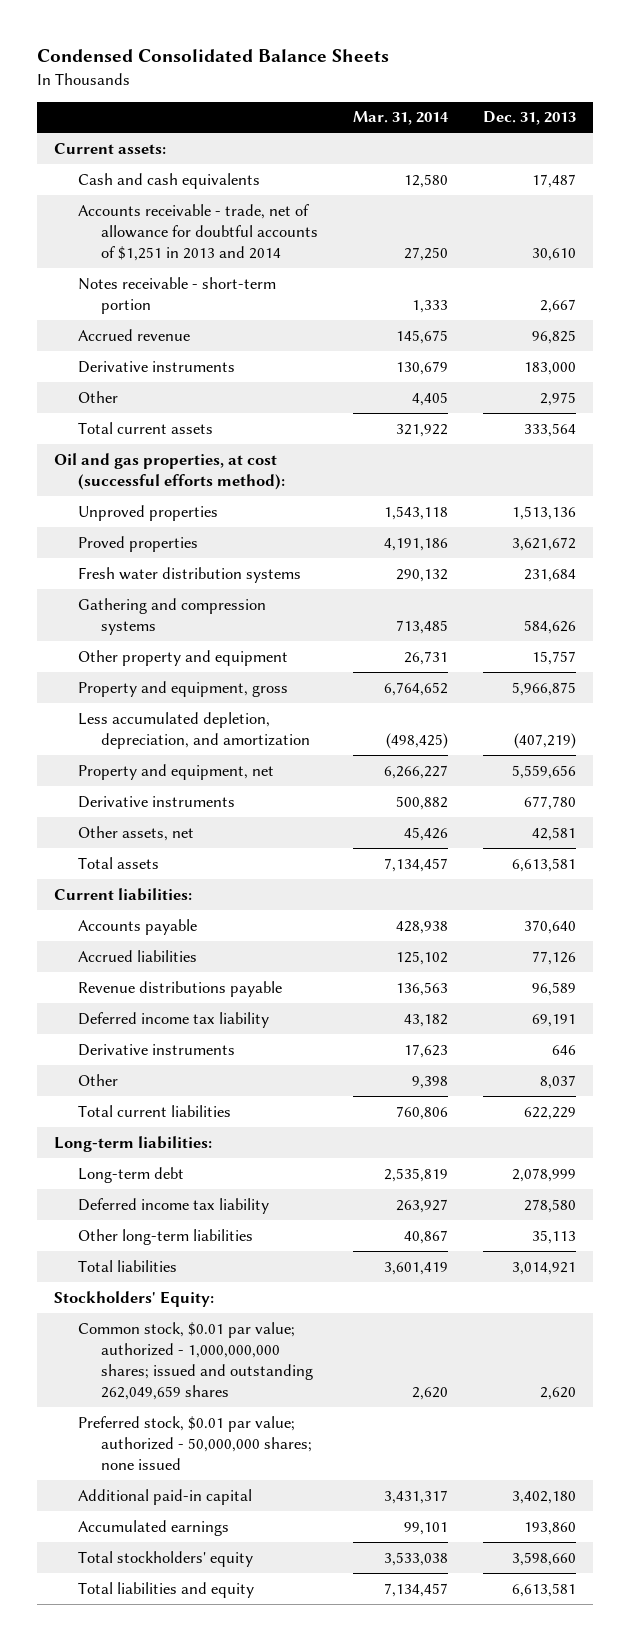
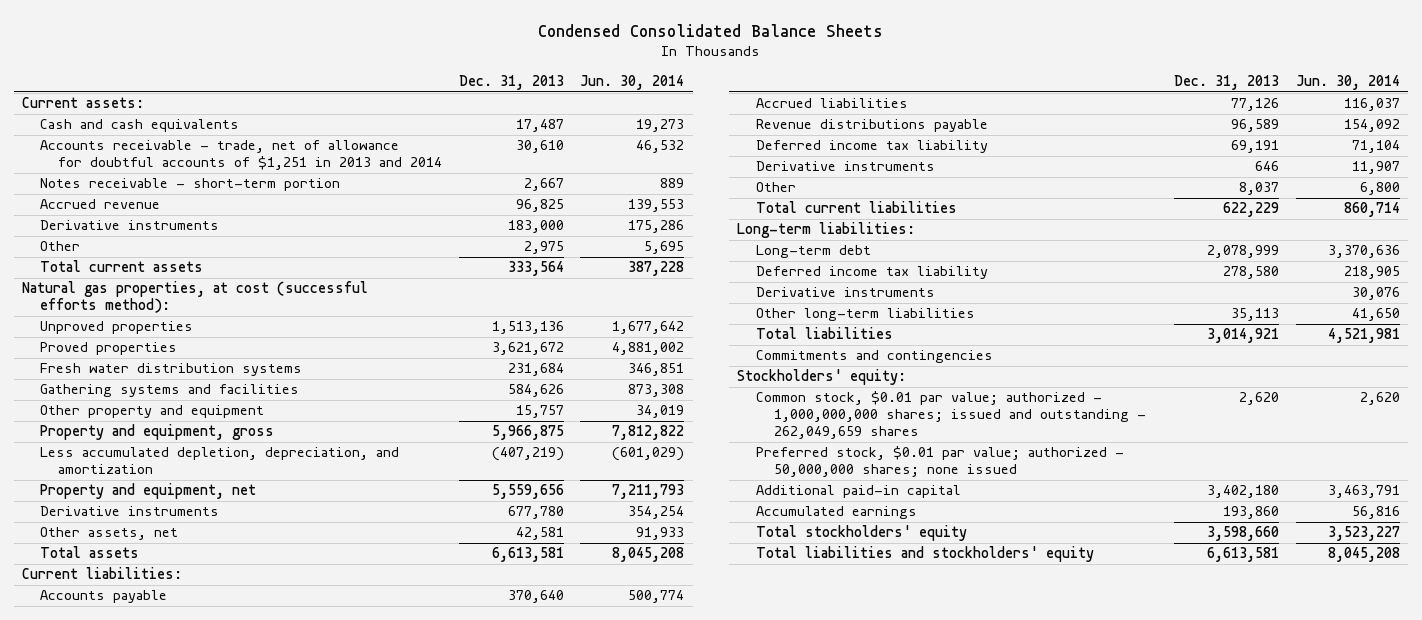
[352,111,449,126] Mar. 31, 2014 -> none
none -> [580,75,685,91] Jun. 30, 2014
[54,452,285,490] Oil and gas properties, at cost (successful efforts method): -> [22,281,369,314] Natural gas properties, at cost (successful efforts method):
[77,597,266,635] Gathering and compression systems -> [40,384,300,398] Gathering systems and facilities
none -> [755,287,935,298] Derivative instruments
none -> [755,350,993,364] Commitments and contingencies
[54,1290,215,1307] Stockholders' Equity: -> [737,369,907,386] Stockholders' equity:
[77,1321,314,1400] Common stock, $0.01 par value; authorized - 1,000,000,000 shares; issued and outstanding 262,049,659 shares -> [755,391,1146,440] Common stock, $0.01 par value; authorized - 1,000,000,000 shares; issued and outstanding - 262,049,659 shares
[77,1581,254,1598] Total liabilities and equity -> [755,546,1094,563] Total liabilities and stockholders' equity

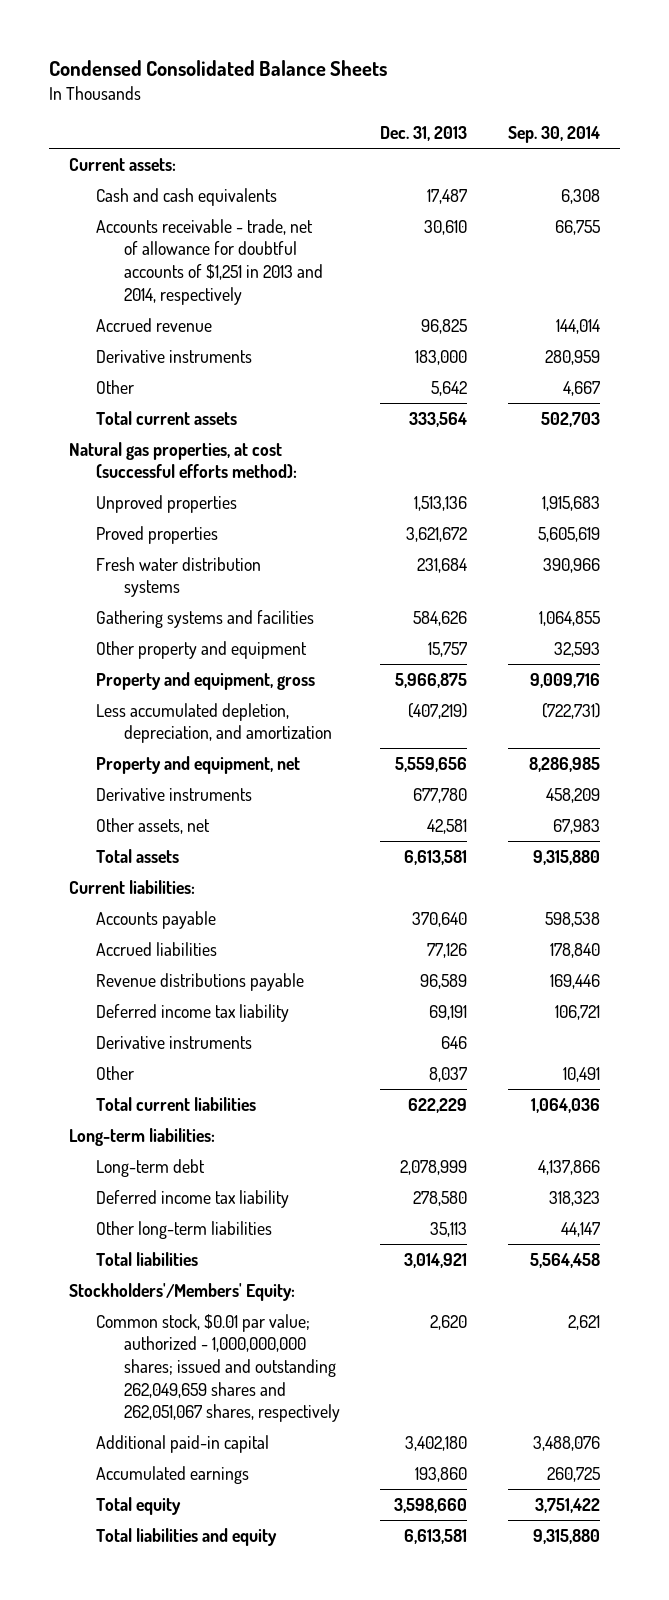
[580,75,685,91] Jun. 30, 2014 -> none
none -> [507,126,600,144] Sep. 30, 2014
[40,178,341,192] Notes receivable - short-term portion -> none
[40,140,443,171] Accounts receivable - trade, net of allowance for doubtful accounts of $1,251 in 2013 and 2014 -> [96,218,324,305] Accounts receivable - trade, net of allowance for doubtful accounts of $1,251 in 2013 and 2014, respectively
[523,241,564,255] 2,975 -> [431,380,468,396] 5,642
[755,287,935,298] Derivative instruments -> none
[755,350,993,364] Commitments and contingencies -> none
[755,446,1124,478] Preferred stock, $0.01 par value; authorized - 50,000,000 shares; none issued -> none
[737,369,907,386] Stockholders' equity: -> [68,1282,295,1301] Stockholders'/Members' Equity:
[755,391,1146,440] Common stock, $0.01 par value; authorized - 1,000,000,000 shares; issued and outstanding - 262,049,659 shares -> [96,1313,341,1423] Common stock, $0.01 par value; authorized - 1,000,000,000 shares; issued and outstanding 262,049,659 shares and 262,051,067 shares, respectively
[755,525,967,542] Total stockholders' equity -> [96,1496,182,1515] Total equity
[755,546,1094,563] Total liabilities and stockholders' equity -> [96,1527,278,1546] Total liabilities and equity

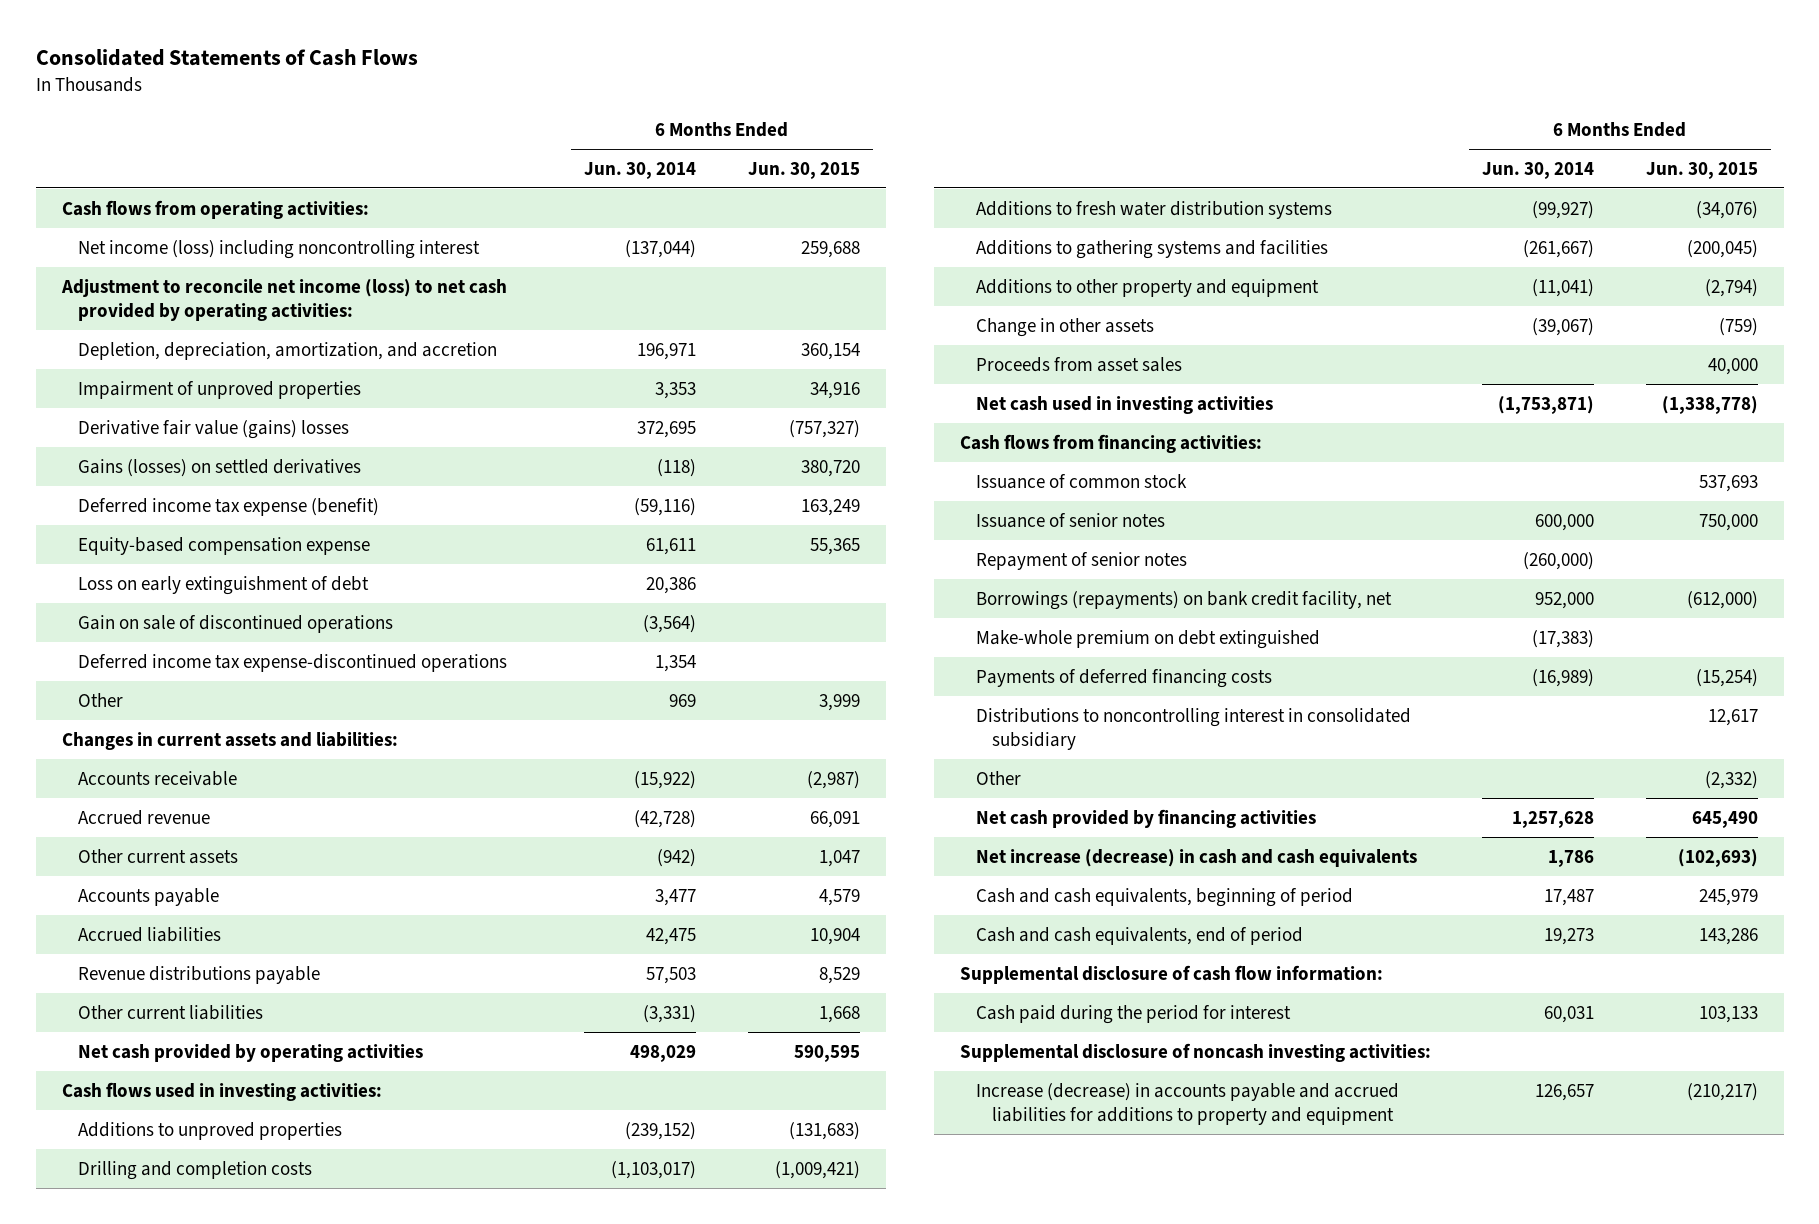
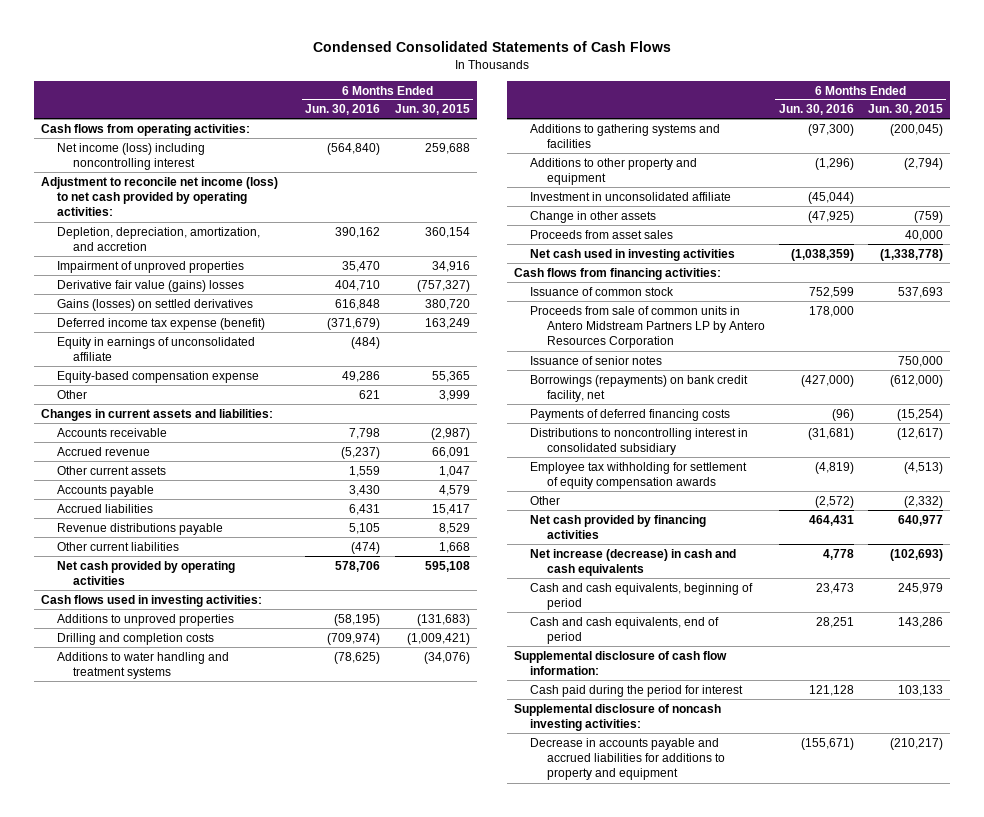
[35,49,418,67] Consolidated Statements of Cash Flows -> [312,41,671,53] Condensed Consolidated Statements of Cash Flows
[584,161,697,179] Jun. 30, 2014 -> none
none -> [305,104,381,116] Jun. 30, 2016
none -> [57,336,256,361] Equity in earnings of unconsolidated affiliate
[77,575,369,595] Loss on early extinguishment of debt -> none
[77,614,393,633] Gain on sale of discontinued operations -> none
[77,653,507,672] Deferred income tax expense-discontinued operations -> none
[809,927,860,945] 10,904 -> [431,503,470,515] 15,417
[793,1044,860,1062] 590,595 -> [424,560,470,572] 595,108
[975,200,1332,219] Additions to fresh water distribution systems -> [57,651,230,679] Additions to water handling and treatment systems
none -> [530,191,732,201] Investment in unconsolidated affiliate
none -> [530,305,765,349] Proceeds from sale of common units in Antero Midstream Partners LP by Antero Resources Corporation
[975,551,1187,570] Repayment of senior notes -> none
[975,629,1320,649] Make-whole premium on debt extinguished -> none
[1707,708,1758,726] 12,617 -> [896,427,943,440] (12,617)
none -> [530,461,748,489] Employee tax withholding for settlement of equity compensation awards
[1691,810,1758,828] 645,490 -> [897,514,943,526] 640,977
[975,1082,1399,1125] Increase (decrease) in accounts payable and accrued liabilities for additions to property and equipment -> [530,737,725,781] Decrease in accounts payable and accrued liabilities for additions to property and equipment

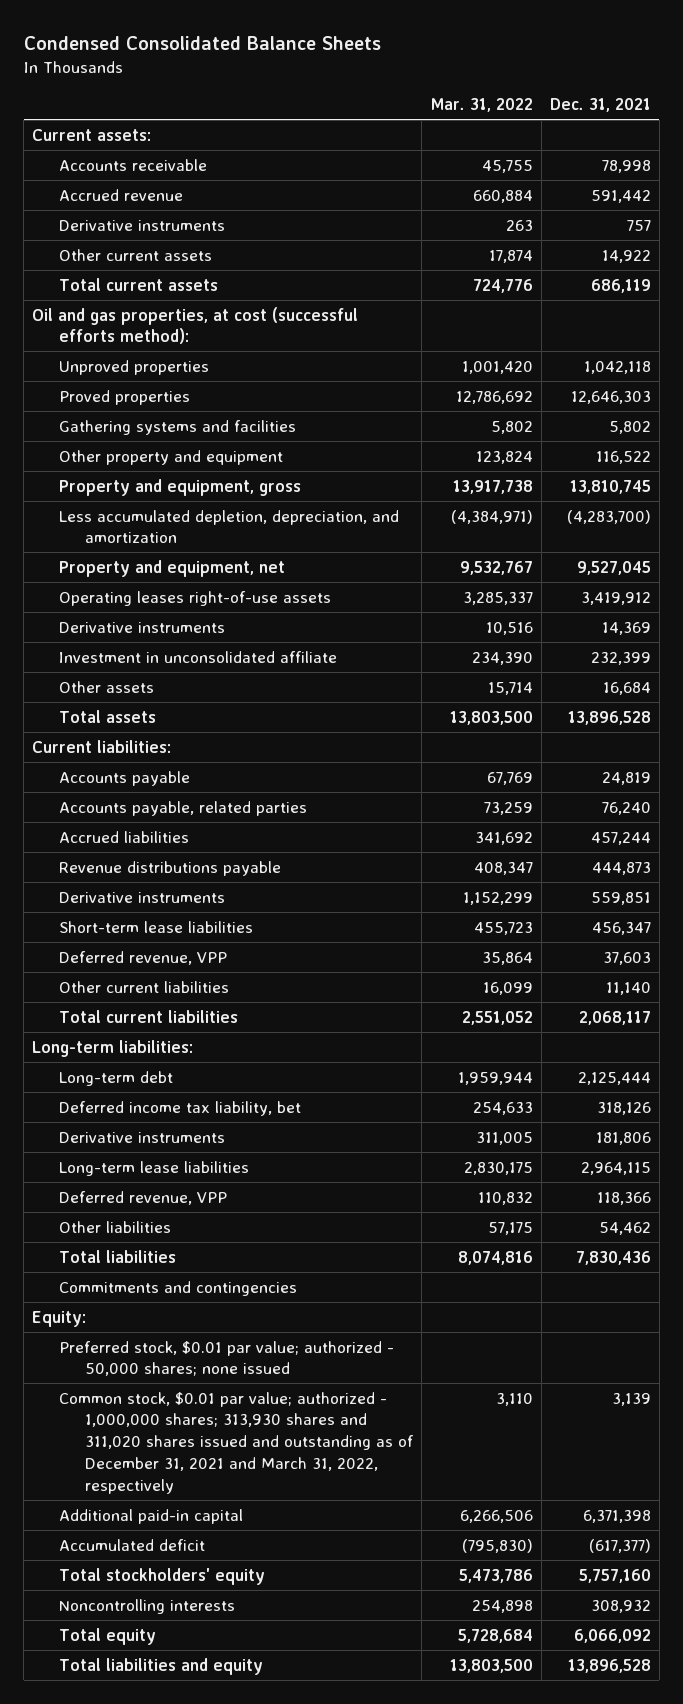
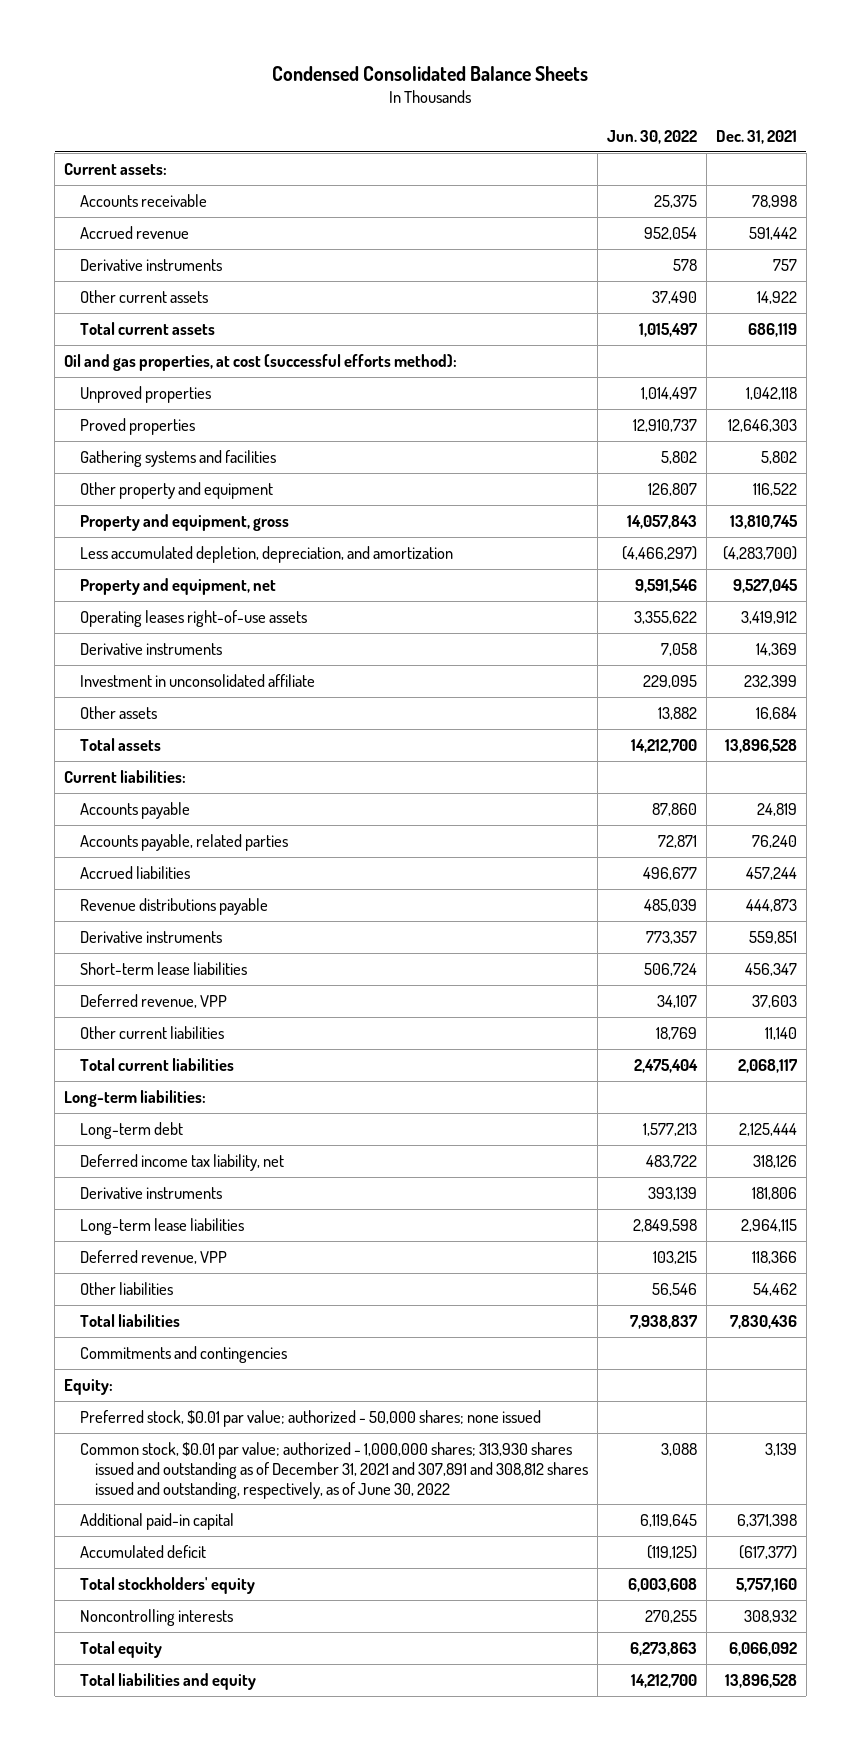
[430,98,533,113] Mar. 31, 2022 -> none
none -> [607,129,698,144] Jun. 30, 2022
[58,1100,301,1116] Deferred income tax liability, bet -> [79,1153,284,1171] Deferred income tax liability, net
[58,1391,415,1494] Common stock, $0.01 par value; authorized - 1,000,000 shares; 313,930 shares and 311,020 shares issued and outstanding as of December 31, 2021 and March 31, 2022, respectively -> [79,1441,589,1499] Common stock, $0.01 par value; authorized - 1,000,000 shares; 313,930 shares issued and outstanding as of December 31, 2021 and 307,891 and 308,812 shares issued and outstanding, respectively, as of June 30, 2022

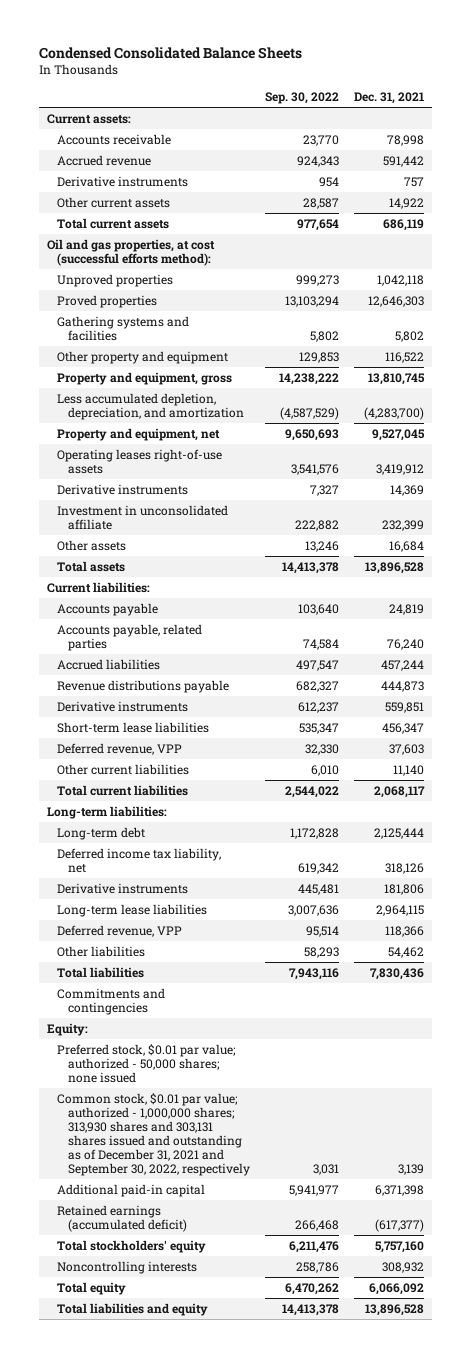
[607,129,698,144] Jun. 30, 2022 -> none
none -> [265,92,340,105] Sep. 30, 2022
[79,1441,589,1499] Common stock, $0.01 par value; authorized - 1,000,000 shares; 313,930 shares issued and outstanding as of December 31, 2021 and 307,891 and 308,812 shares issued and outstanding, respectively, as of June 30, 2022 -> [57,1092,250,1176] Common stock, $0.01 par value; authorized - 1,000,000 shares; 313,930 shares and 303,131 shares issued and outstanding as of December 31, 2021 and September 30, 2022, respectively
[79,1544,206,1558] Accumulated deficit -> [57,1204,187,1232] Retained earnings (accumulated deficit)

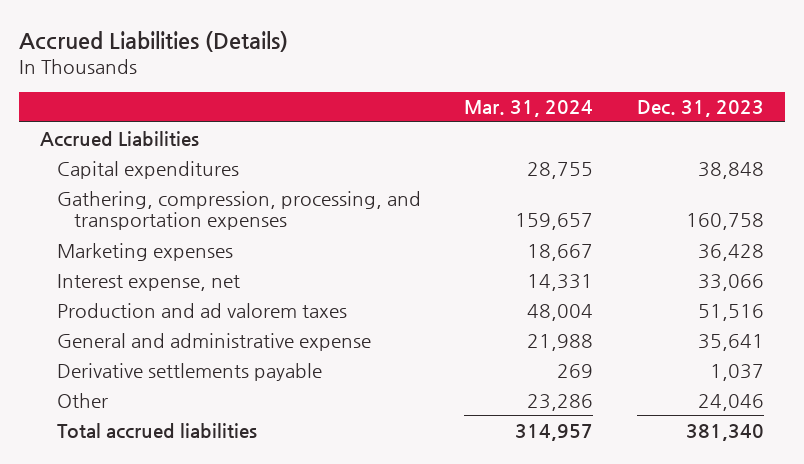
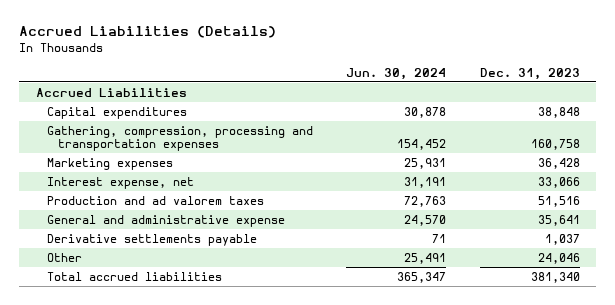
[464,100,594,118] Mar. 31, 2024 -> none
none -> [346,67,447,80] Jun. 30, 2024
[57,190,422,231] Gathering, compression, processing, and transportation expenses -> [46,125,313,152] Gathering, compression, processing and transportation expenses

